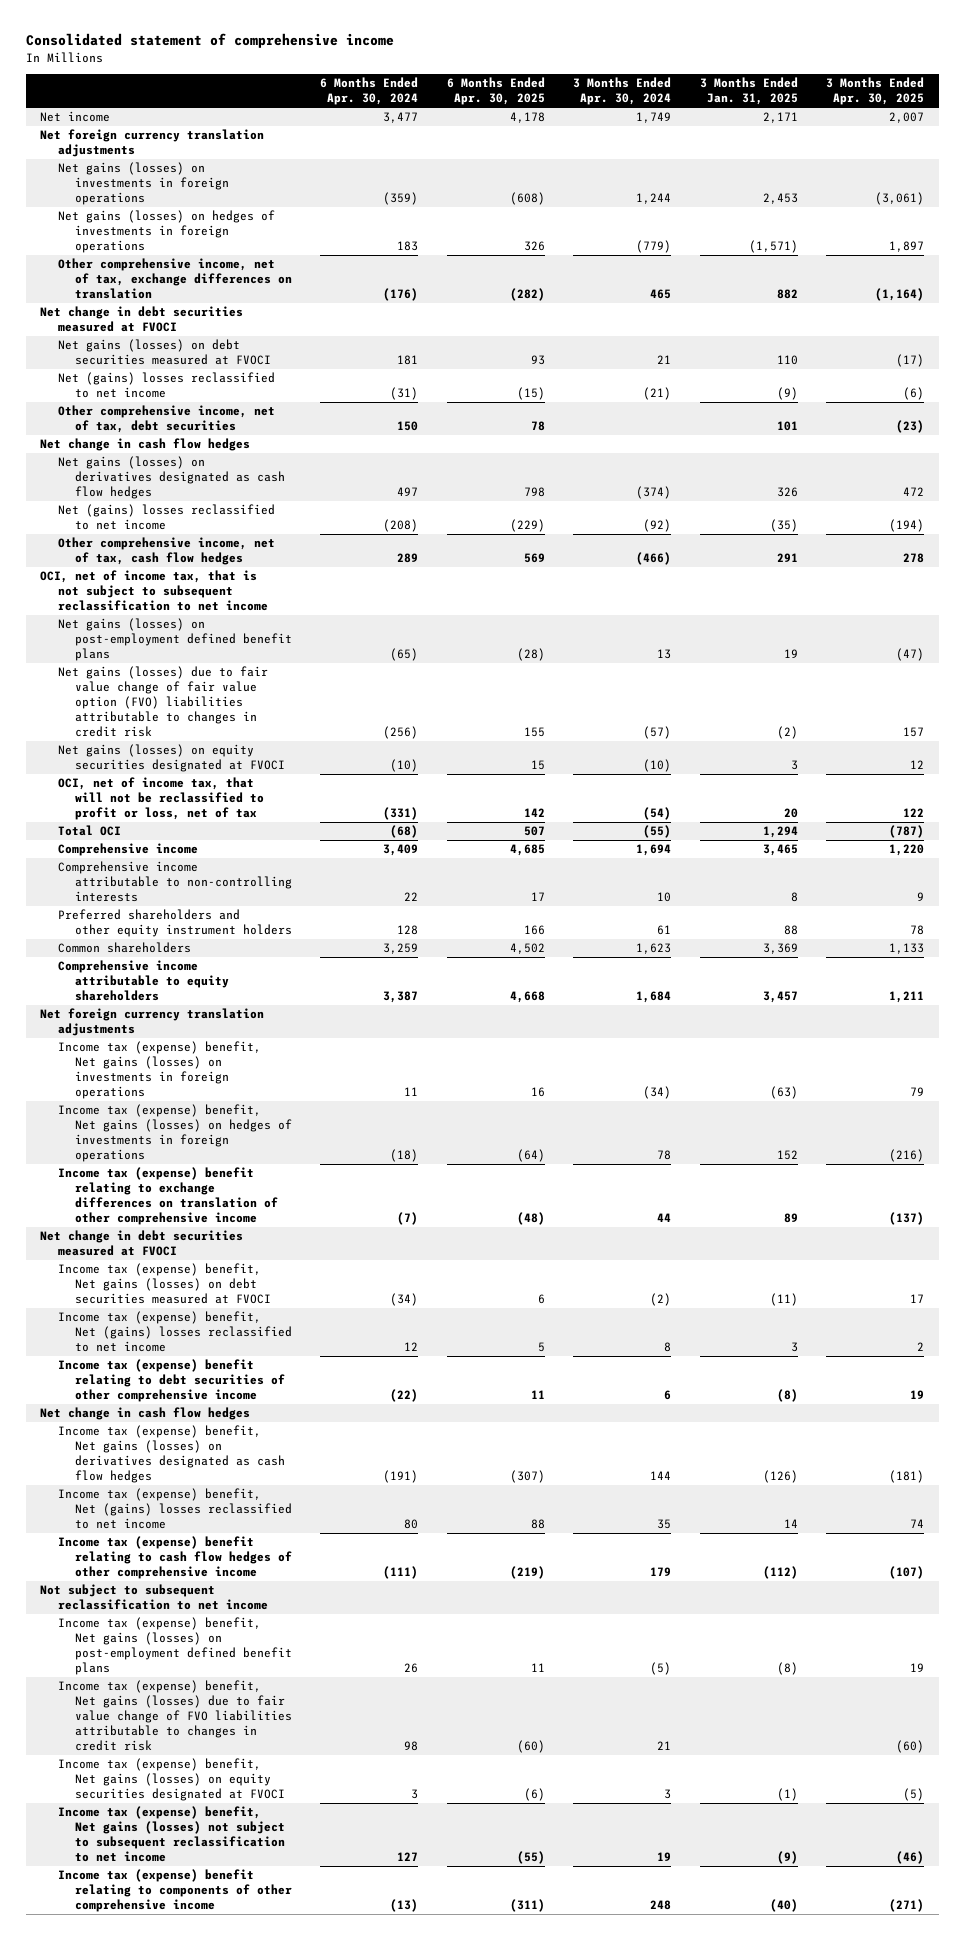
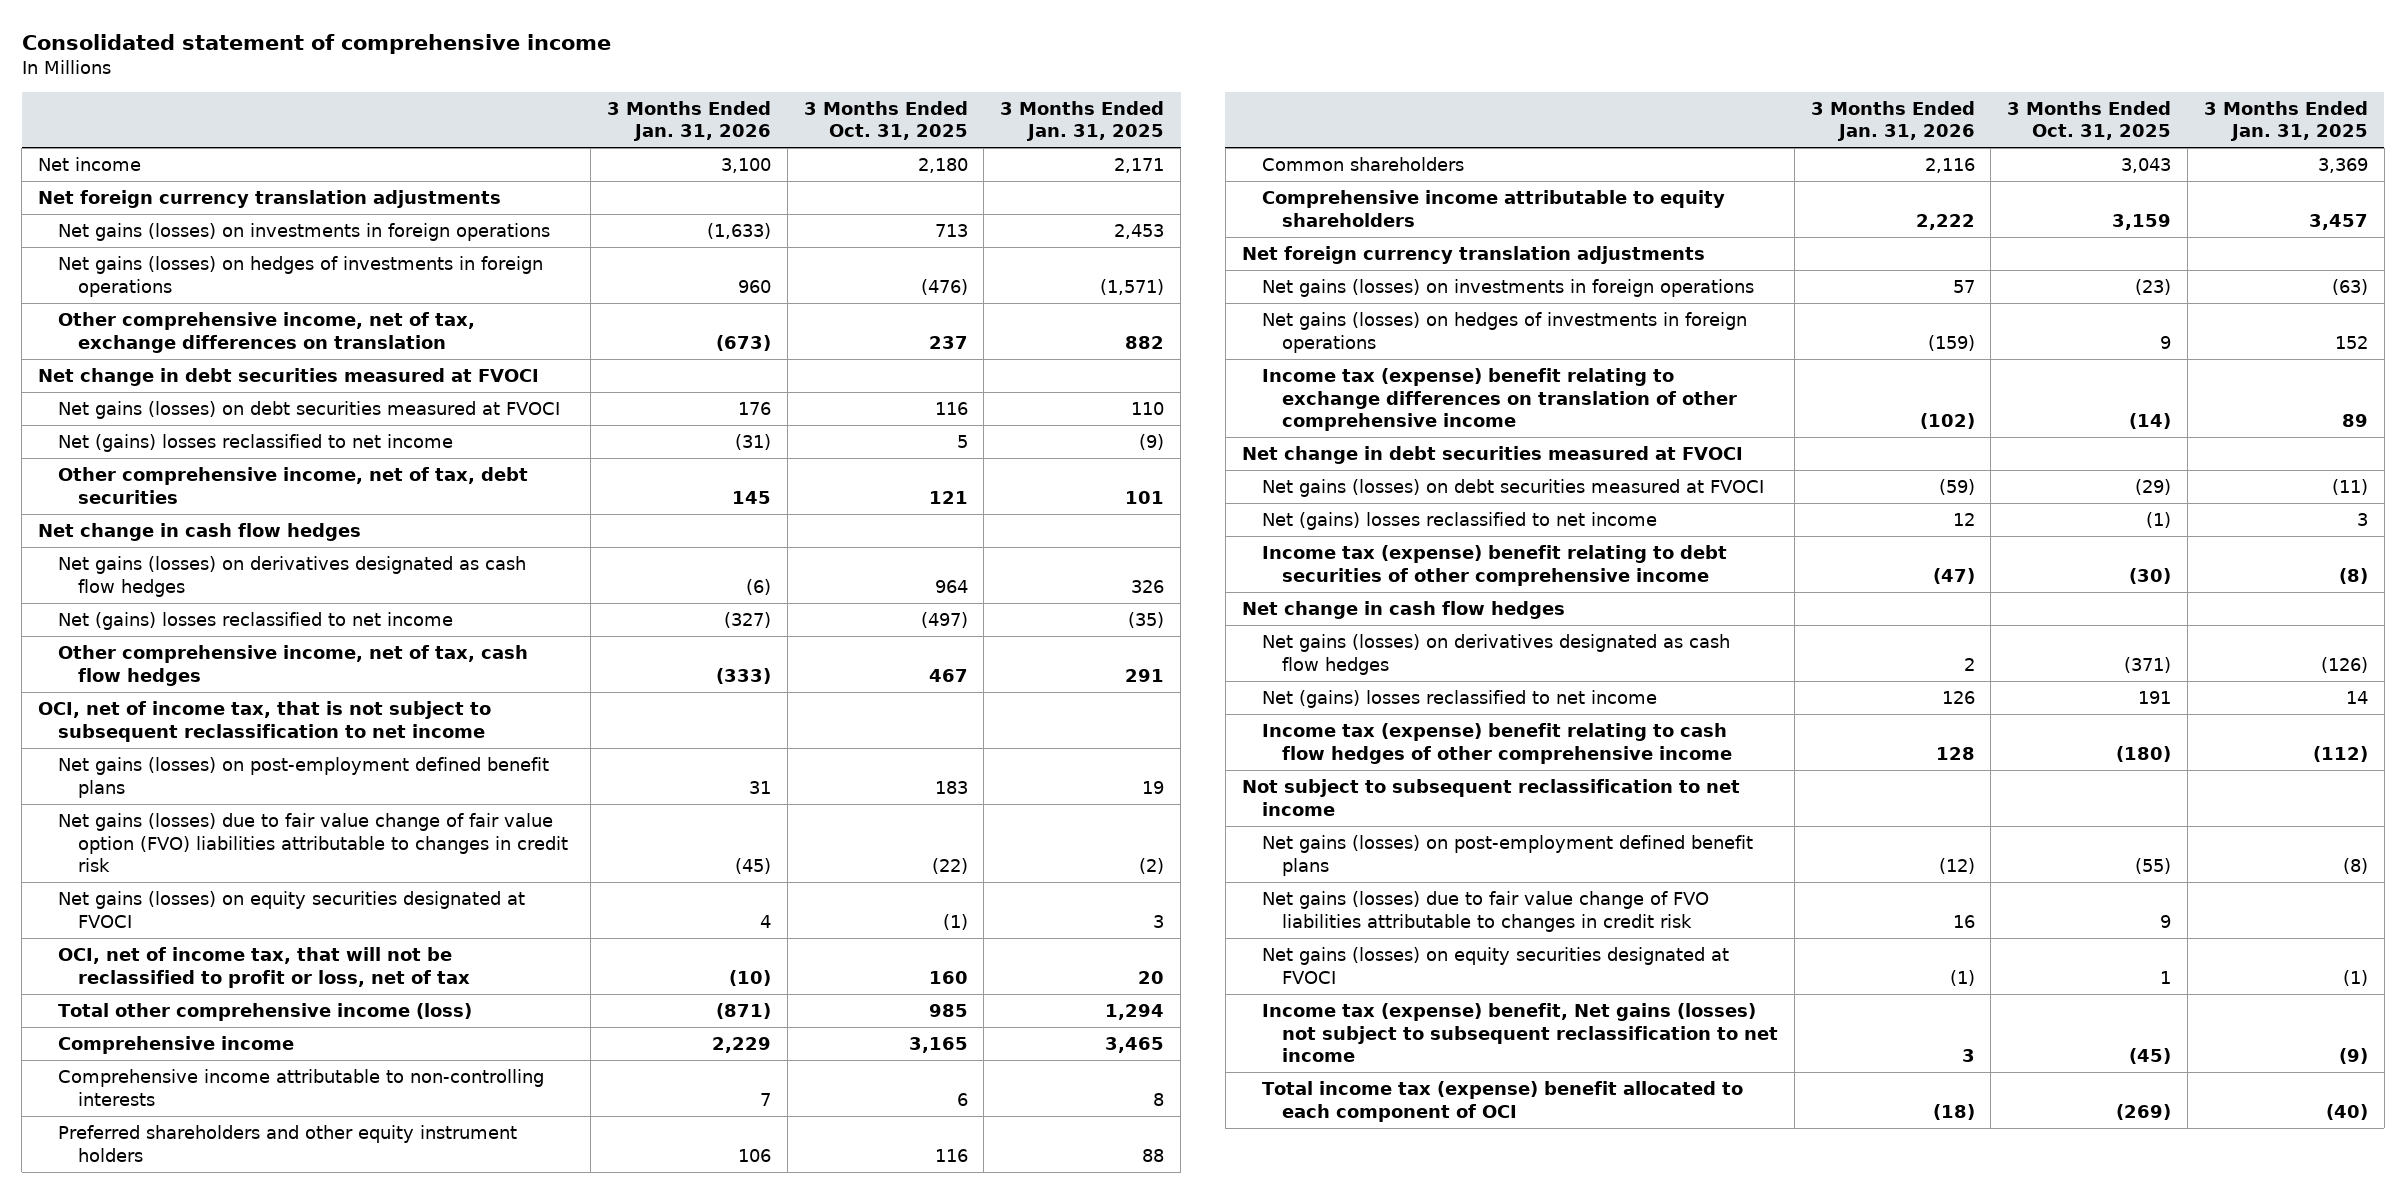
[320,77,419,106] 6 Months Ended Apr. 30, 2024 -> none
[446,77,545,106] 6 Months Ended Apr. 30, 2025 -> none
[573,77,672,106] 3 Months Ended Apr. 30, 2024 -> none
[826,77,925,106] 3 Months Ended Apr. 30, 2025 -> none
none -> [606,100,771,142] 3 Months Ended Jan. 31, 2026
none -> [803,100,968,141] 3 Months Ended Oct. 31, 2025
[57,825,121,837] Total OCI -> [58,1003,473,1022] Total other comprehensive income (loss)
[57,1041,261,1100] Income tax (expense) benefit, Net gains (losses) on investments in foreign operations -> [1261,279,1754,298] Net gains (losses) on investments in foreign operations
[57,1104,292,1163] Income tax (expense) benefit, Net gains (losses) on hedges of investments in foreign operations -> [1261,312,1747,353] Net gains (losses) on hedges of investments in foreign operations
[57,1263,271,1305] Income tax (expense) benefit, Net gains (losses) on debt securities measured at FVOCI -> [1261,479,1764,498] Net gains (losses) on debt securities measured at FVOCI
[57,1311,292,1353] Income tax (expense) benefit, Net (gains) losses reclassified to net income -> [1261,512,1657,531] Net (gains) losses reclassified to net income
[57,1425,285,1484] Income tax (expense) benefit, Net gains (losses) on derivatives designated as cash flow hedges -> [1261,634,1730,675] Net gains (losses) on derivatives designated as cash flow hedges
[57,1488,292,1530] Income tax (expense) benefit, Net (gains) losses reclassified to net income -> [1261,690,1657,709] Net (gains) losses reclassified to net income
[57,1617,292,1676] Income tax (expense) benefit, Net gains (losses) on post-employment defined benefit plans -> [1261,835,1753,876] Net gains (losses) on post-employment defined benefit plans
[57,1680,292,1752] Income tax (expense) benefit, Net gains (losses) due to fair value change of FVO liabilities attributable to changes in credit risk -> [1261,891,1709,932] Net gains (losses) due to fair value change of FVO liabilities attributable to changes in credit risk
[57,1758,285,1802] Income tax (expense) benefit, Net gains (losses) on equity securities designated at FVOCI -> [1261,947,1729,984] Net gains (losses) on equity securities designated at FVOCI
[57,1869,292,1913] Income tax (expense) benefit relating to components of other comprehensive income -> [1261,1081,1743,1122] Total income tax (expense) benefit allocated to each component of OCI

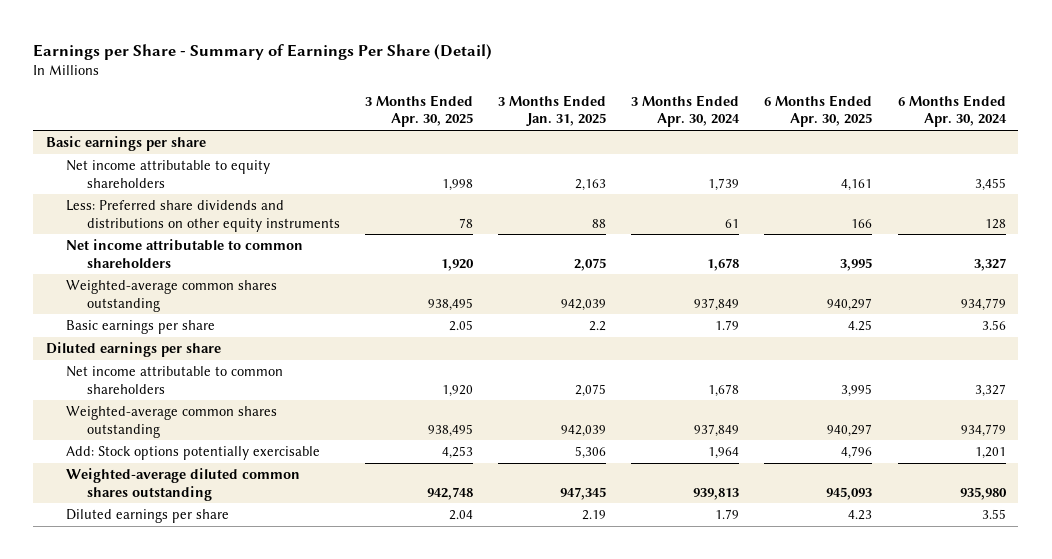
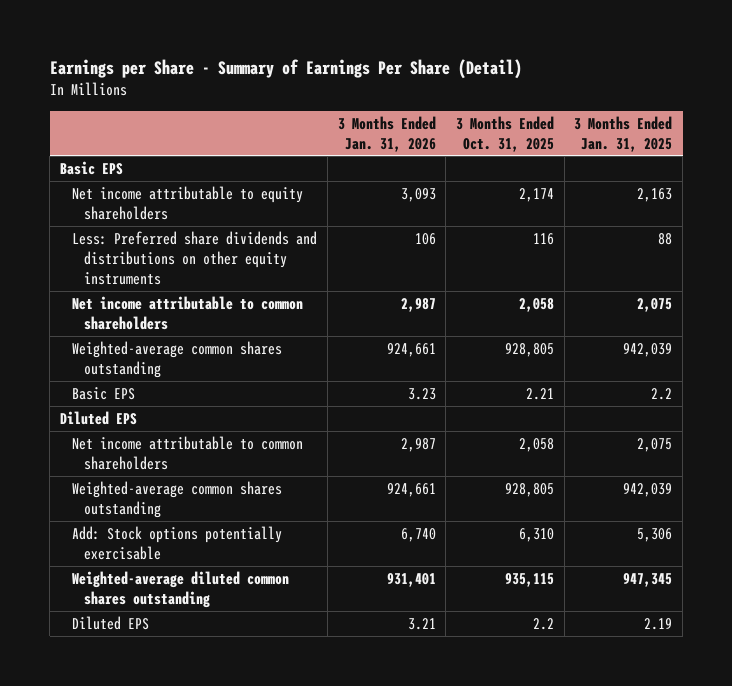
[364,94,473,128] 3 Months Ended Apr. 30, 2025 -> none
[631,94,741,128] 3 Months Ended Apr. 30, 2024 -> none
[764,94,873,128] 6 Months Ended Apr. 30, 2025 -> none
[897,94,1007,128] 6 Months Ended Apr. 30, 2024 -> none
none -> [337,115,436,152] 3 Months Ended Jan. 31, 2026
none -> [455,115,554,152] 3 Months Ended Oct. 31, 2025
[45,135,206,151] Basic earnings per share -> [60,160,124,175] Basic EPS
[66,319,216,334] Basic earnings per share -> [72,386,136,400] Basic EPS
[45,341,221,357] Diluted earnings per share -> [60,410,138,425] Diluted EPS
[66,508,230,523] Diluted earnings per share -> [72,615,150,630] Diluted EPS

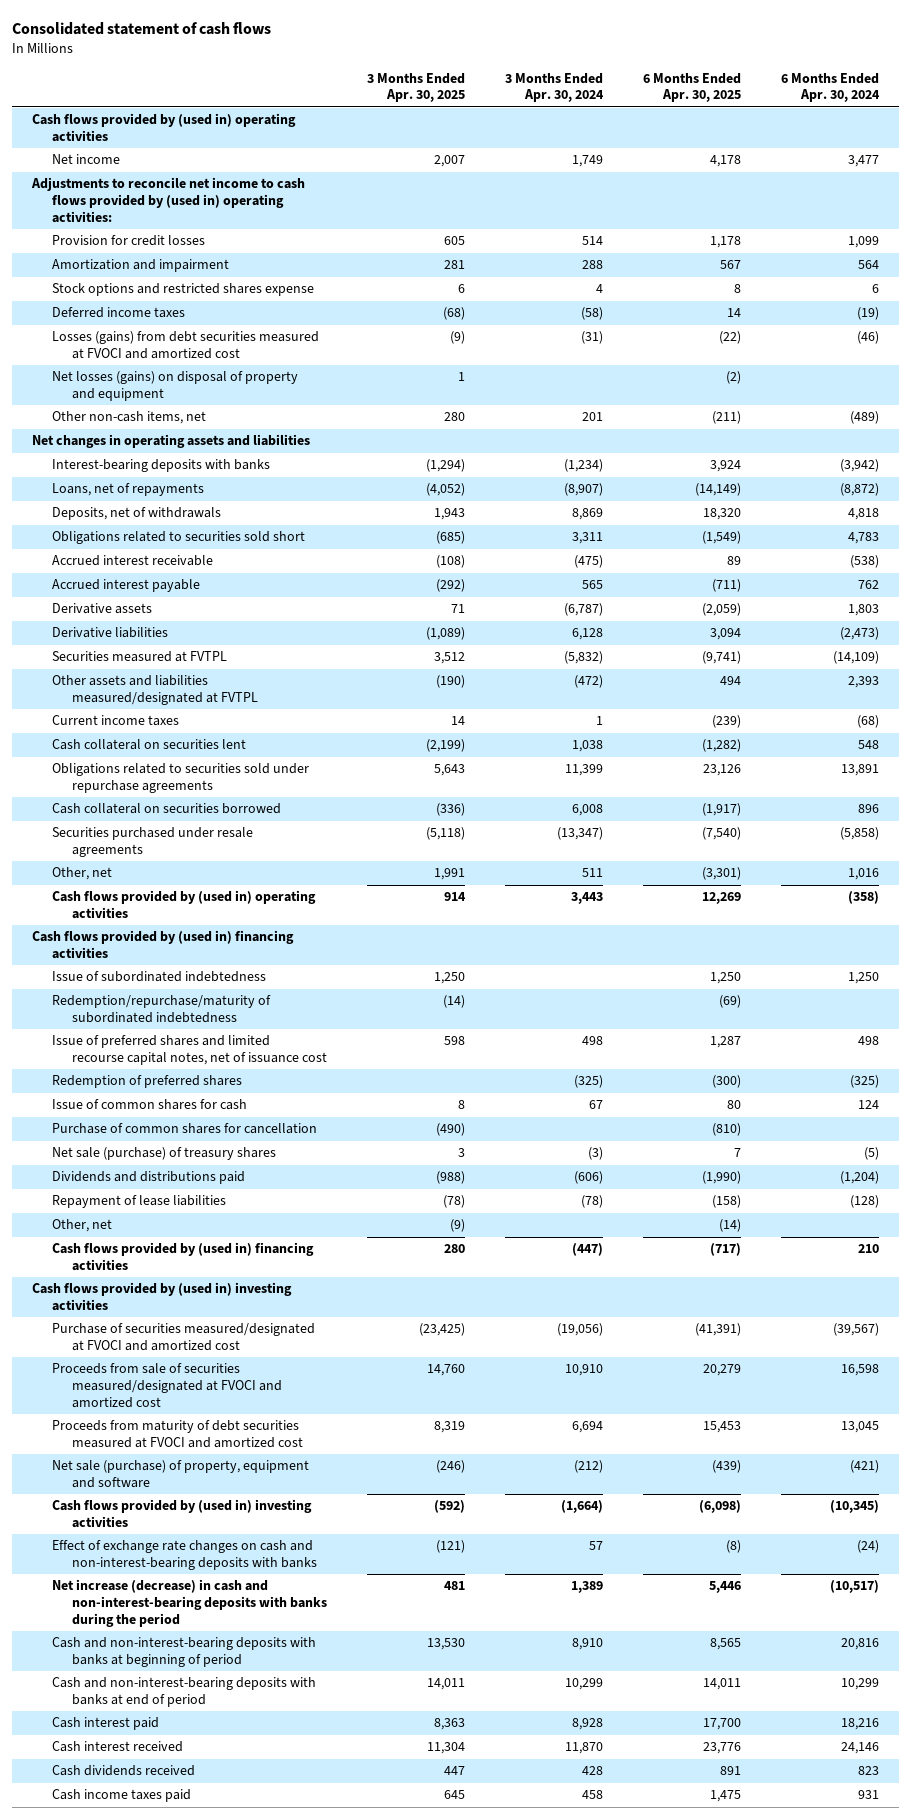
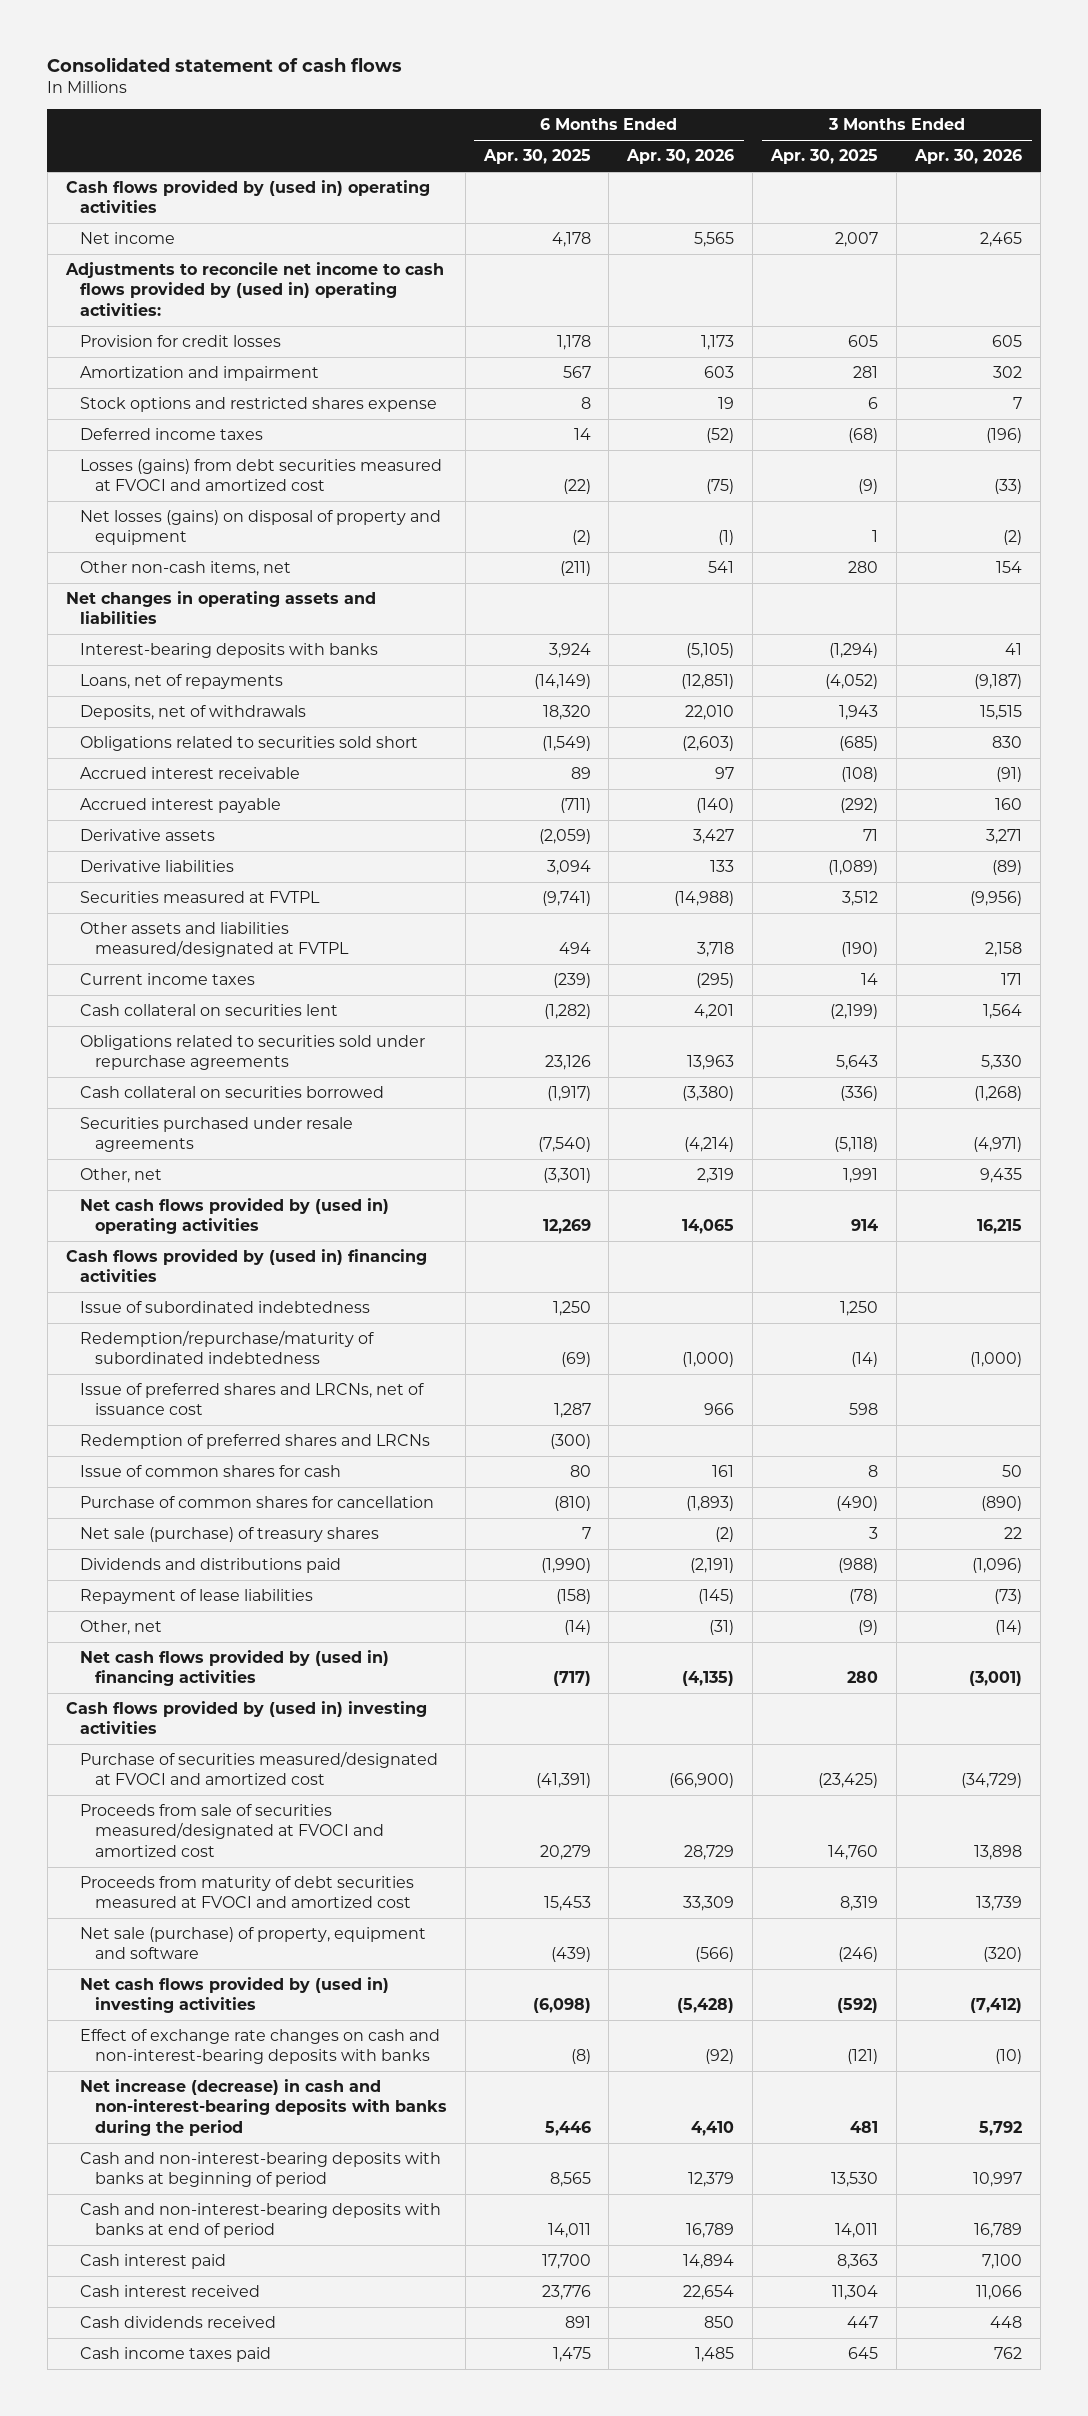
[504,72,604,103] 3 Months Ended Apr. 30, 2024 -> none
[780,72,880,103] 6 Months Ended Apr. 30, 2024 -> none
none -> [626,149,735,165] Apr. 30, 2026
none -> [914,149,1023,165] Apr. 30, 2026
[52,890,317,919] Cash flows provided by (used in) operating activities -> [80,1198,390,1235] Net cash flows provided by (used in) operating activities
[52,1035,328,1065] Issue of preferred shares and limited recourse capital notes, net of issuance cost -> [80,1383,425,1416] Issue of preferred shares and LRCNs, net of issuance cost
[52,1075,243,1089] Redemption of preferred shares -> [80,1434,431,1450] Redemption of preferred shares and LRCNs
[52,1242,315,1271] Cash flows provided by (used in) financing activities -> [80,1650,390,1687] Net cash flows provided by (used in) financing activities
[52,1499,313,1528] Cash flows provided by (used in) investing activities -> [80,1977,390,2014] Net cash flows provided by (used in) investing activities

